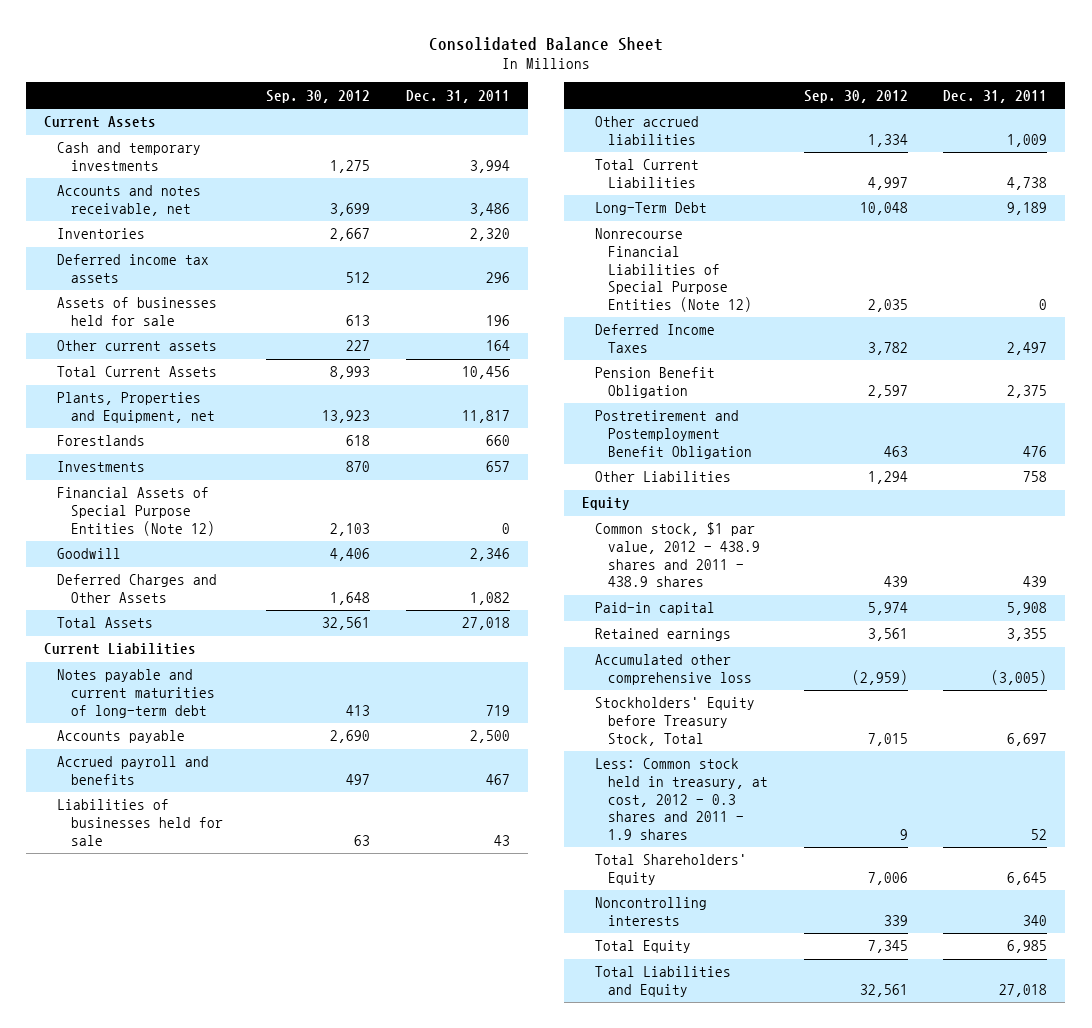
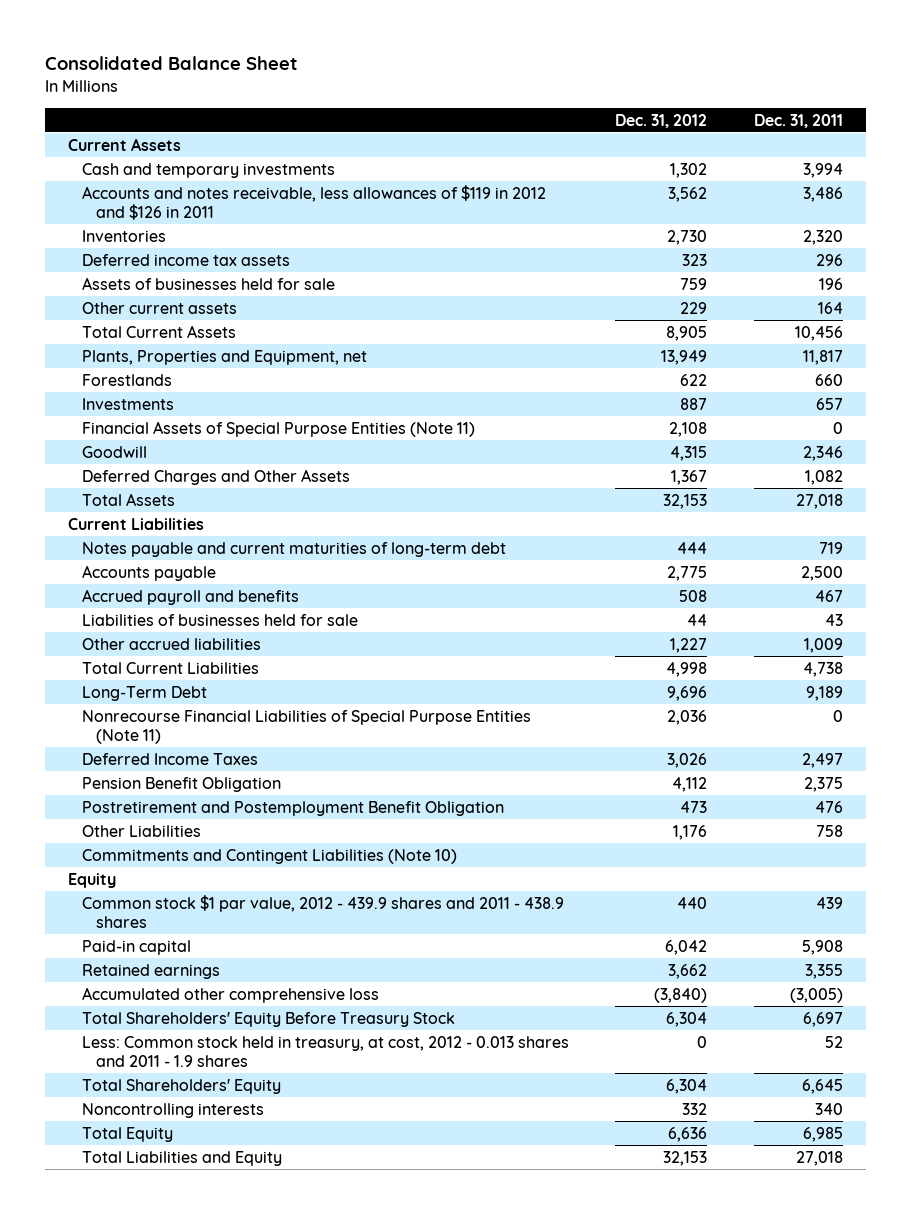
[266,89,371,103] Sep. 30, 2012 -> none
none -> [615,113,708,128] Dec. 31, 2012
[57,185,202,217] Accounts and notes receivable, net -> [82,184,547,220] Accounts and notes receivable, less allowances of $119 in 2012 and $126 in 2011
[57,487,215,536] Financial Assets of Special Purpose Entities (Note 12) -> [82,420,476,437] Financial Assets of Special Purpose Entities (Note 11)
[594,228,752,312] Nonrecourse Financial Liabilities of Special Purpose Entities (Note 12) -> [82,709,532,744] Nonrecourse Financial Liabilities of Special Purpose Entities (Note 11)
none -> [82,848,458,864] Commitments and Contingent Liabilities (Note 10)
[594,522,760,588] Common stock, $1 par value, 2012 - 438.9 shares and 2011 - 438.9 shares -> [82,894,565,928] Common stock $1 par value, 2012 - 439.9 shares and 2011 - 438.9 shares
[594,697,755,746] Stockholders' Equity before Treasury Stock, Total -> [82,1011,456,1027] Total Shareholders' Equity Before Treasury Stock
[594,758,768,840] Less: Common stock held in treasury, at cost, 2012 - 0.3 shares and 2011 - 1.9 shares -> [82,1035,570,1067] Less: Common stock held in treasury, at cost, 2012 - 0.013 shares and 2011 - 1.9 shares

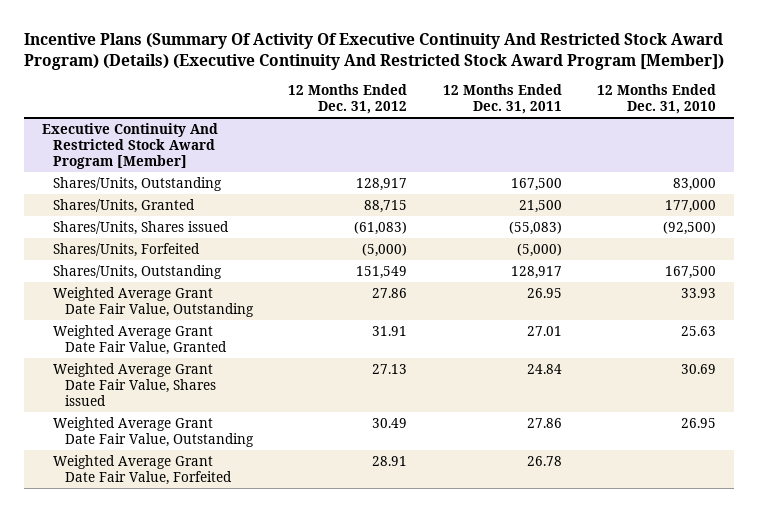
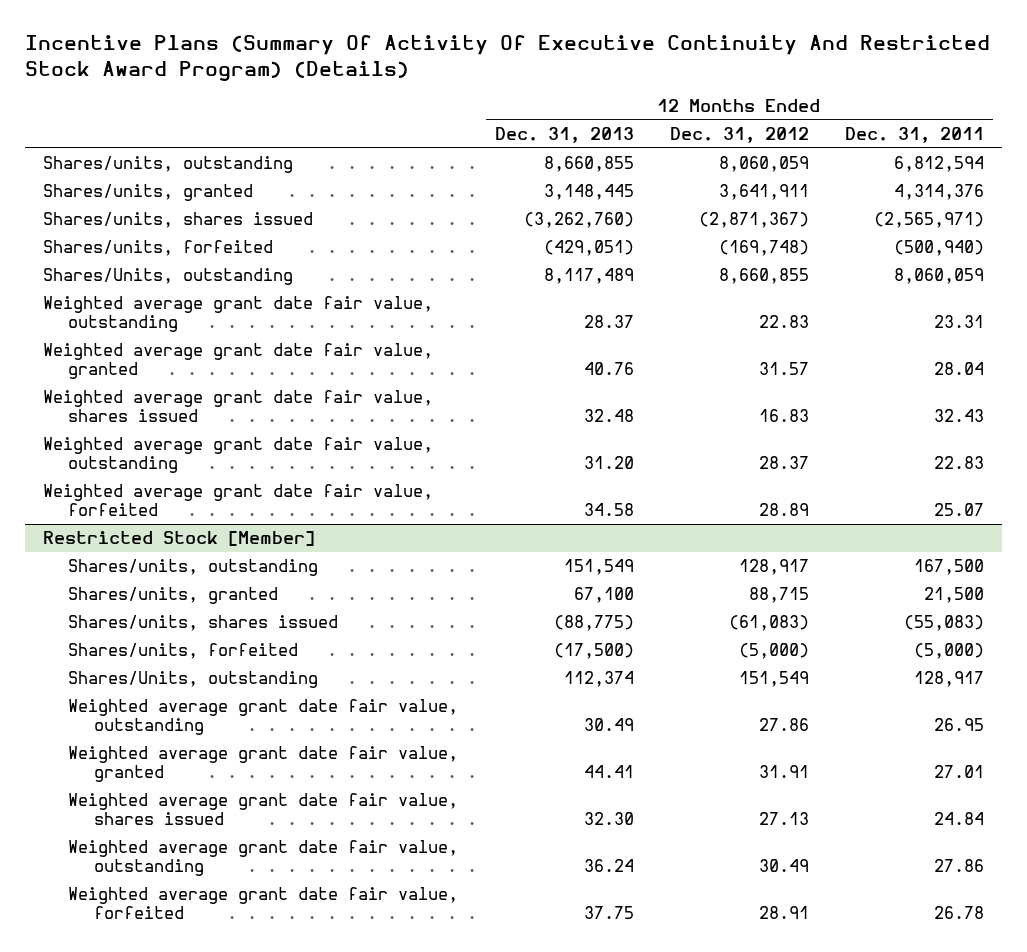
[24,33,725,70] Incentive Plans (Summary Of Activity Of Executive Continuity And Restricted Stock Award Program) (Details) (Executive Continuity And Restricted Stock Award Program [Member]) -> [24,35,990,81] Incentive Plans (Summary Of Activity Of Executive Continuity And Restricted Stock Award Program) (Details)
[597,84,717,115] 12 Months Ended Dec. 31, 2010 -> none
none -> [494,127,634,144] Dec. 31, 2013
[41,122,218,169] Executive Continuity And Restricted Stock Award Program [Member] -> none
[53,176,223,191] Shares/Units, Outstanding -> [42,156,293,174] Shares/units, outstanding
[356,177,408,191] 128,917 -> [718,156,809,173] 8,060,059
[510,177,562,191] 167,500 -> [893,156,984,173] 6,812,594
[53,198,196,213] Shares/Units, Granted -> [42,184,253,202] Shares/units, granted
[364,199,408,213] 88,715 -> [718,184,809,201] 3,641,911
[518,199,562,213] 21,500 -> [893,184,984,201] 4,314,376
[53,220,230,235] Shares/Units, Shares issued -> [42,212,313,229] Shares/units, shares issued
[354,220,408,235] (61,083) -> [698,212,809,229] (2,871,367)
[508,220,562,235] (55,083) -> [873,212,984,229] (2,565,971)
[53,242,201,257] Shares/Units, Forfeited -> [42,240,273,257] Shares/units, forfeited
[362,242,408,257] (5,000) -> [718,240,809,257] (169,748)
[516,242,562,257] (5,000) -> [893,240,984,257] (500,940)
[53,264,223,279] Shares/Units, Outstanding -> [42,268,293,286] Shares/Units, outstanding
[356,265,408,279] 151,549 -> [718,268,809,285] 8,660,855
[510,265,562,279] 128,917 -> [893,268,984,285] 8,060,059
[53,286,254,317] Weighted Average Grant Date Fair Value, Outstanding -> [42,296,433,333] Weighted average grant date fair value, outstanding
[372,287,408,298] 27.86 -> [758,315,809,329] 22.83
[526,287,562,298] 26.95 -> [933,315,984,329] 23.31
[53,324,227,355] Weighted Average Grant Date Fair Value, Granted -> [42,343,433,380] Weighted average grant date fair value, granted
[372,325,408,336] 31.91 -> [758,362,809,376] 31.57
[526,325,562,336] 27.01 -> [933,362,984,376] 28.04
[53,362,216,406] Weighted Average Grant Date Fair Value, Shares issued -> [42,390,433,423] Weighted average grant date fair value, shares issued
[372,363,408,374] 27.13 -> [758,409,809,423] 16.83
[526,363,562,374] 24.84 -> [933,409,984,423] 32.43
[53,416,254,447] Weighted Average Grant Date Fair Value, Outstanding -> [42,437,433,474] Weighted average grant date fair value, outstanding
[372,417,408,428] 30.49 -> [758,456,809,470] 28.37
[526,417,562,428] 27.86 -> [933,456,984,470] 22.83
[53,454,232,485] Weighted Average Grant Date Fair Value, Forfeited -> [42,484,433,517] Weighted average grant date fair value, forfeited
[372,455,408,466] 28.91 -> [758,503,809,517] 28.89
[526,455,562,466] 26.78 -> [933,503,984,517] 25.07
none -> [42,531,315,547] Restricted Stock [Member]
none -> [68,559,319,577] Shares/units, outstanding
none -> [68,587,279,605] Shares/units, granted
none -> [68,615,339,632] Shares/units, shares issued
none -> [68,643,299,660] Shares/units, forfeited
none -> [68,671,319,689] Shares/Units, outstanding
none -> [68,699,459,736] Weighted average grant date fair value, outstanding
none -> [68,746,459,783] Weighted average grant date fair value, granted
none -> [68,793,459,826] Weighted average grant date fair value, shares issued
none -> [68,840,459,877] Weighted average grant date fair value, outstanding
none -> [68,887,459,920] Weighted average grant date fair value, forfeited

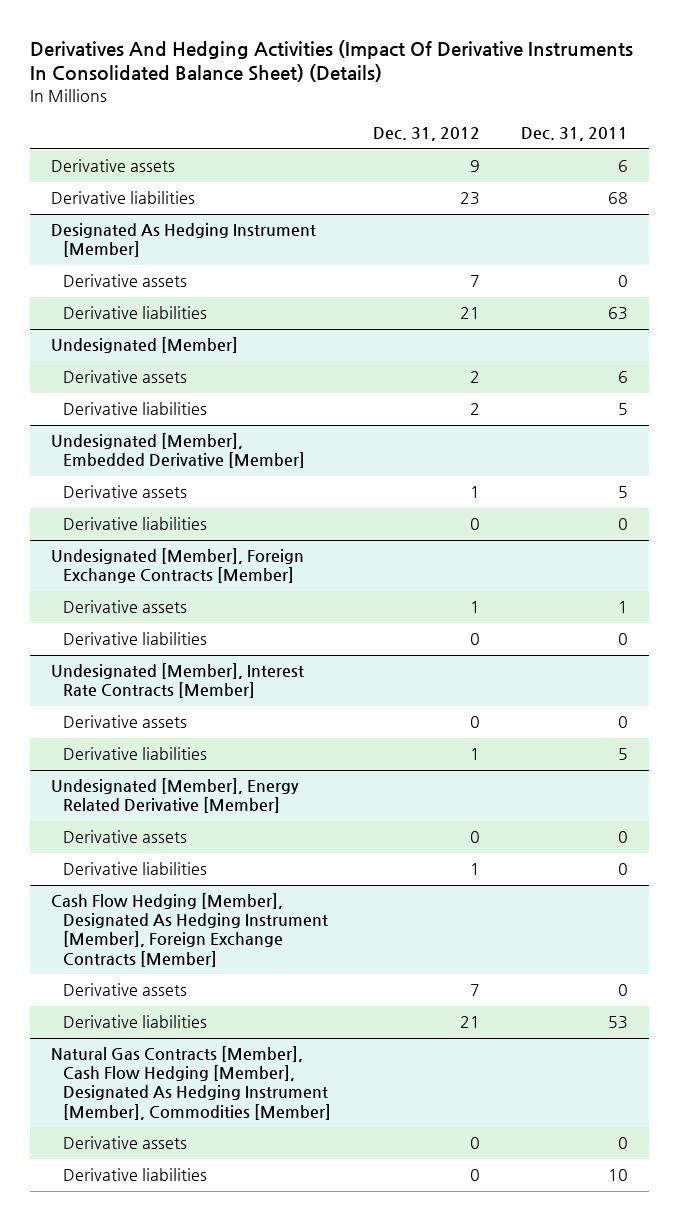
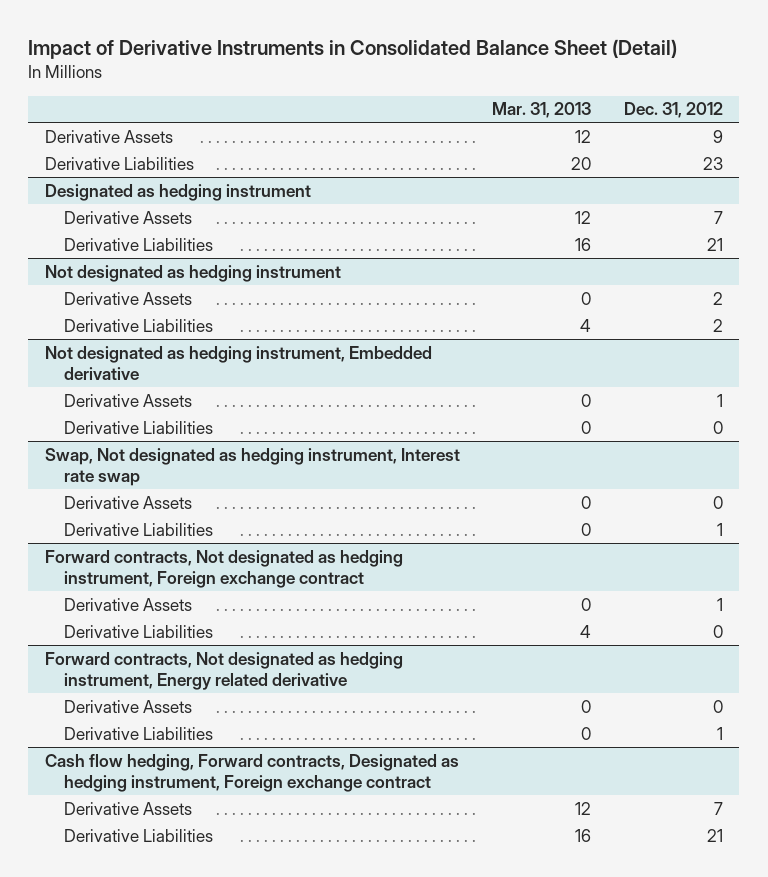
[29,39,633,83] Derivatives And Hedging Activities (Impact Of Derivative Instruments In Consolidated Balance Sheet) (Details) -> [28,39,678,60] Impact of Derivative Instruments in Consolidated Balance Sheet (Detail)
[521,127,629,142] Dec. 31, 2011 -> none
none -> [492,102,592,119] Mar. 31, 2013
[50,337,238,354] Undesignated [Member] -> none
[50,433,306,469] Undesignated [Member], Embedded Derivative [Member] -> none
[50,548,304,584] Undesignated [Member], Foreign Exchange Contracts [Member] -> none
[50,663,304,699] Undesignated [Member], Interest Rate Contracts [Member] -> none
[50,778,299,814] Undesignated [Member], Energy Related Derivative [Member] -> none
[50,1046,332,1120] Natural Gas Contracts [Member], Cash Flow Hedging [Member], Designated As Hedging Instrument [Member], Commodities [Member] -> none
[63,1136,188,1150] Derivative assets -> none
[63,1168,208,1182] Derivative liabilities -> none
[50,159,175,173] Derivative assets -> [44,129,173,143] Derivative Assets
[50,191,195,205] Derivative liabilities -> [44,156,194,170] Derivative Liabilities
[50,223,316,258] Designated As Hedging Instrument [Member] -> [44,183,311,201] Designated as hedging instrument
[63,274,188,288] Derivative assets -> [63,210,192,224] Derivative Assets
[63,306,208,320] Derivative liabilities -> [63,237,213,251] Derivative Liabilities
none -> [44,264,341,282] Not designated as hedging instrument
[63,370,188,384] Derivative assets -> [63,291,192,305] Derivative Assets
[63,402,208,416] Derivative liabilities -> [63,318,213,332] Derivative Liabilities
none -> [44,345,432,381] Not designated as hedging instrument, Embedded derivative
[63,485,188,499] Derivative assets -> [63,393,192,407] Derivative Assets
[63,517,208,531] Derivative liabilities -> [63,420,213,434] Derivative Liabilities
none -> [44,447,460,487] Swap, Not designated as hedging instrument, Interest rate swap
[63,600,188,614] Derivative assets -> [63,495,192,509] Derivative Assets
[469,601,480,614] 1 -> [713,495,724,509] 0
[63,632,208,646] Derivative liabilities -> [63,522,213,536] Derivative Liabilities
[469,633,480,646] 0 -> [717,522,724,536] 1
none -> [44,549,403,589] Forward contracts, Not designated as hedging instrument, Foreign exchange contract
[63,715,188,729] Derivative assets -> [63,597,192,611] Derivative Assets
[469,716,480,729] 0 -> [717,597,724,611] 1
[63,747,208,761] Derivative liabilities -> [63,624,213,638] Derivative Liabilities
[469,748,480,761] 1 -> [713,624,724,638] 0
none -> [44,651,403,691] Forward contracts, Not designated as hedging instrument, Energy related derivative
[63,830,188,844] Derivative assets -> [63,699,192,713] Derivative Assets
[63,862,208,876] Derivative liabilities -> [63,726,213,740] Derivative Liabilities
[50,893,329,967] Cash Flow Hedging [Member], Designated As Hedging Instrument [Member], Foreign Exchange Contracts [Member] -> [44,753,459,793] Cash flow hedging, Forward contracts, Designated as hedging instrument, Foreign exchange contract
[63,983,188,997] Derivative assets -> [63,801,192,815] Derivative Assets
[63,1015,208,1029] Derivative liabilities -> [63,828,213,842] Derivative Liabilities

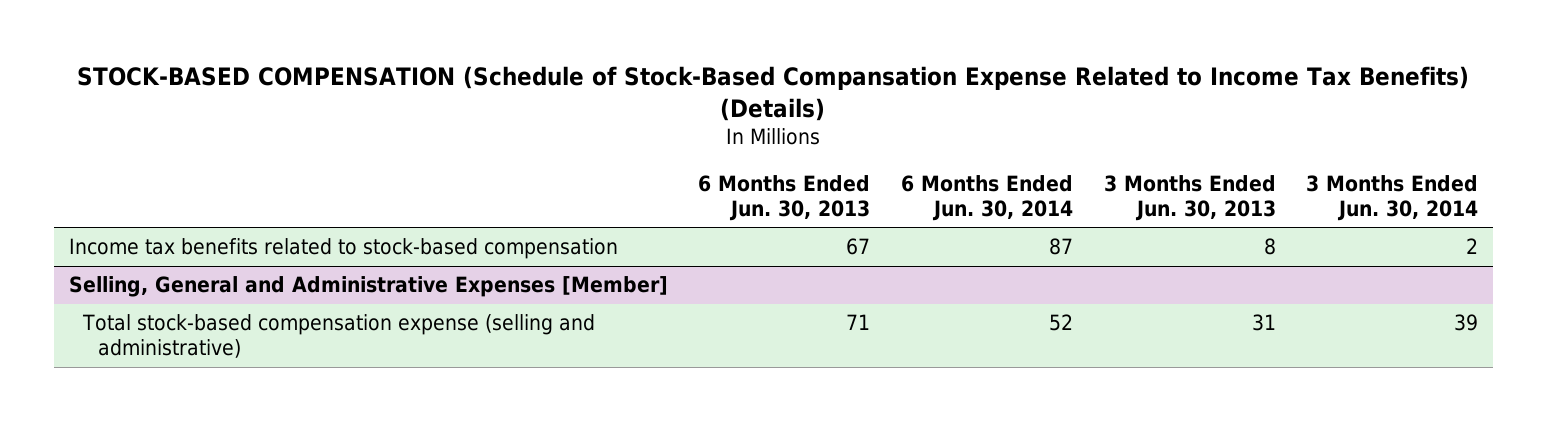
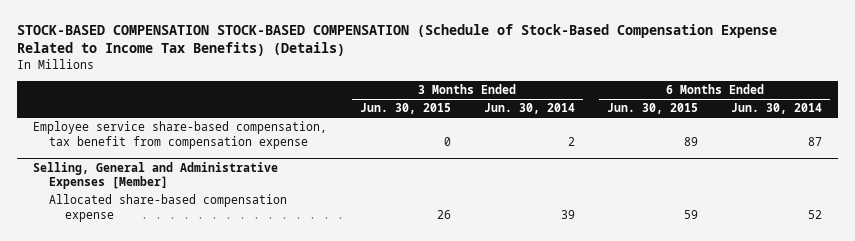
[77,66,1470,121] STOCK-BASED COMPENSATION (Schedule of Stock-Based Compansation Expense Related to Income Tax Benefits) (Details) -> [17,24,778,57] STOCK-BASED COMPENSATION STOCK-BASED COMPENSATION (Schedule of Stock-Based Compensation Expense Related to Income Tax Benefits) (Details)
[698,174,871,221] 6 Months Ended Jun. 30, 2013 -> none
[1103,174,1276,221] 3 Months Ended Jun. 30, 2013 -> none
none -> [360,103,452,115] Jun. 30, 2015
none -> [607,103,699,115] Jun. 30, 2015
[68,238,618,260] Income tax benefits related to stock-based compensation -> [33,121,328,149] Employee service share-based compensation, tax benefit from compensation expense
[82,314,596,359] Total stock-based compensation expense (selling and administrative) -> [49,194,288,222] Allocated share-based compensation expense

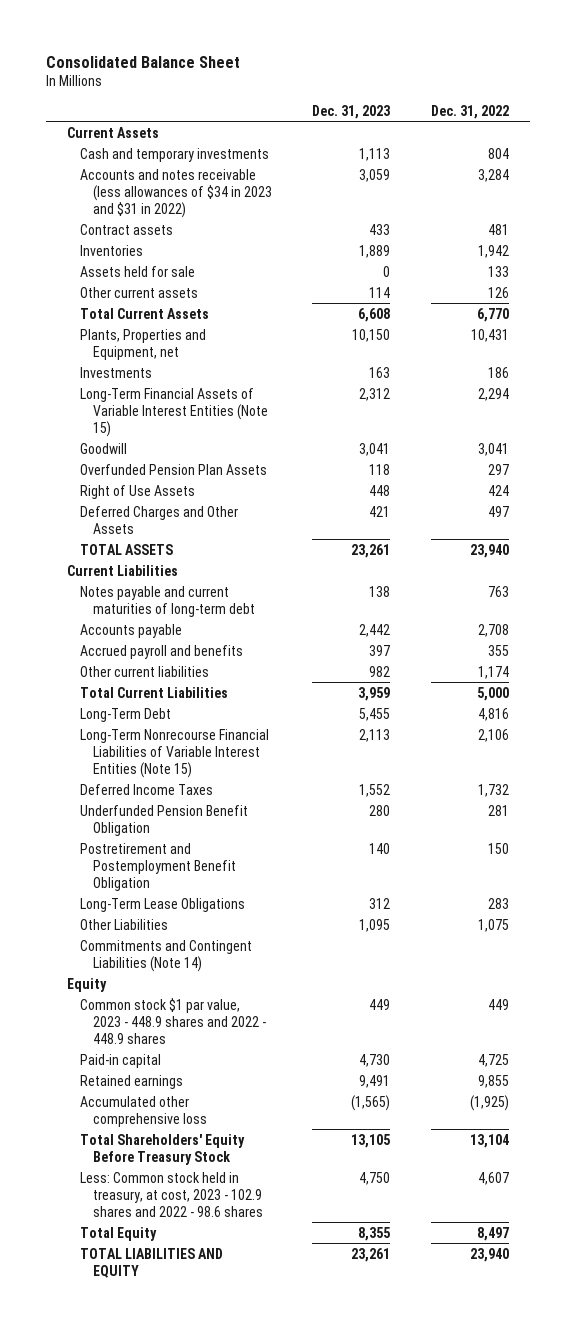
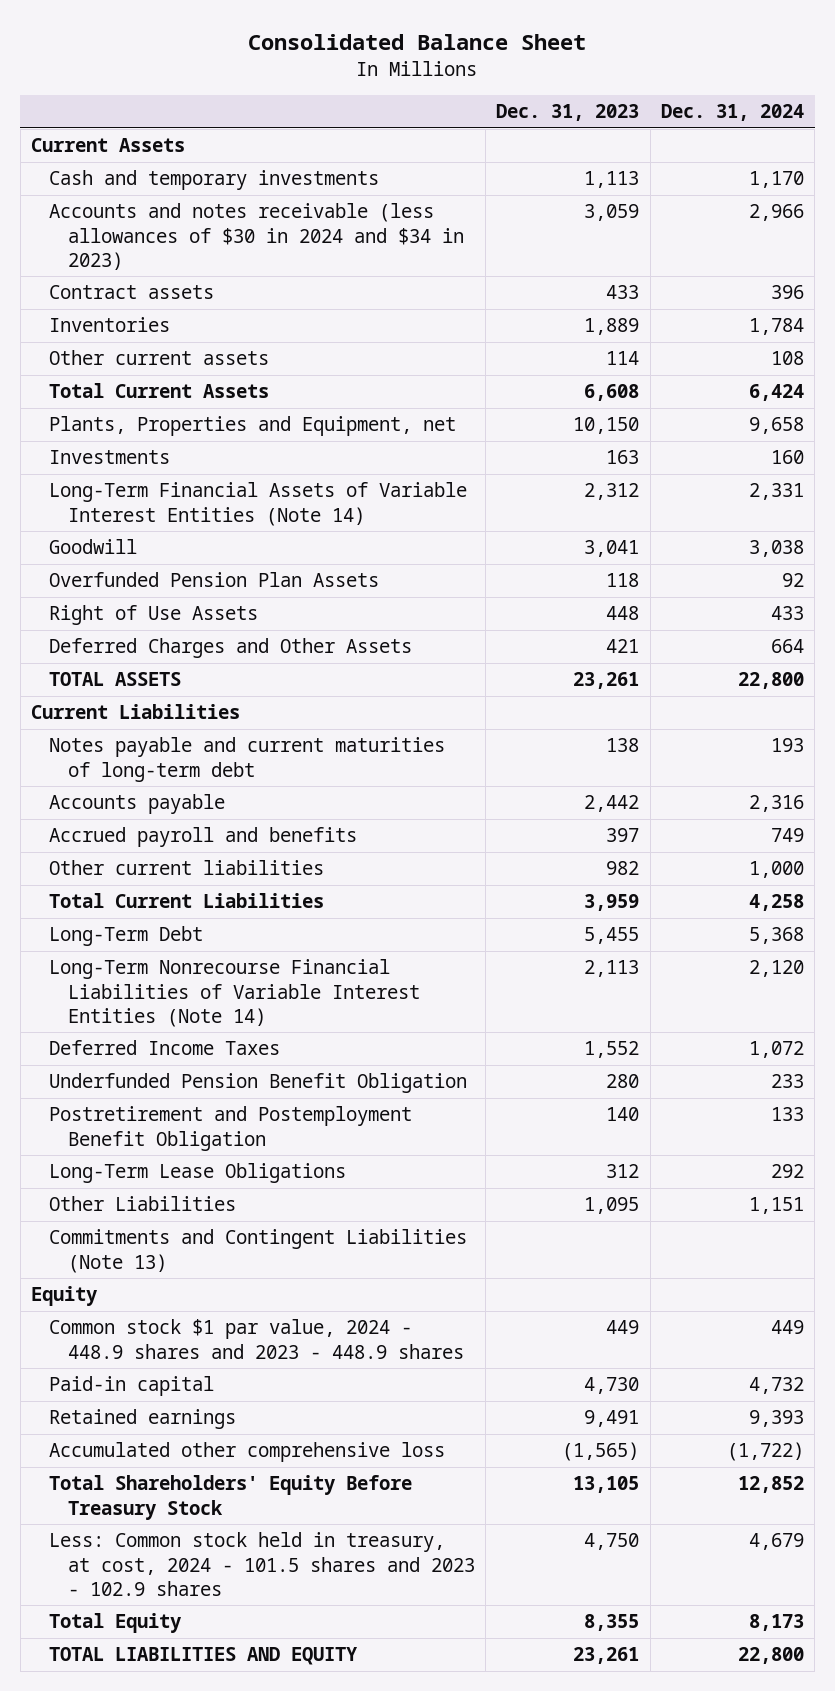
[431,104,510,119] Dec. 31, 2022 -> none
none -> [660,104,804,122] Dec. 31, 2024
[79,168,272,218] Accounts and notes receivable (less allowances of $34 in 2023 and $31 in 2022) -> [49,203,464,271] Accounts and notes receivable (less allowances of $30 in 2024 and $34 in 2023)
[79,265,195,277] Assets held for sale -> none
[79,387,268,437] Long-Term Financial Assets of Variable Interest Entities (Note 15) -> [49,482,468,526] Long-Term Financial Assets of Variable Interest Entities (Note 14)
[79,728,269,778] Long-Term Nonrecourse Financial Liabilities of Variable Interest Entities (Note 15) -> [49,959,420,1028] Long-Term Nonrecourse Financial Liabilities of Variable Interest Entities (Note 14)
[79,939,252,972] Commitments and Contingent Liabilities (Note 14) -> [49,1229,468,1273] Commitments and Contingent Liabilities (Note 13)
[79,997,266,1044] Common stock $1 par value, 2023 - 448.9 shares and 2022 - 448.9 shares -> [49,1319,464,1359] Common stock $1 par value, 2024 - 448.9 shares and 2023 - 448.9 shares
[79,1171,263,1217] Less: Common stock held in treasury, at cost, 2023 - 102.9 shares and 2022 - 98.6 shares -> [49,1532,475,1597] Less: Common stock held in treasury, at cost, 2024 - 101.5 shares and 2023 - 102.9 shares

